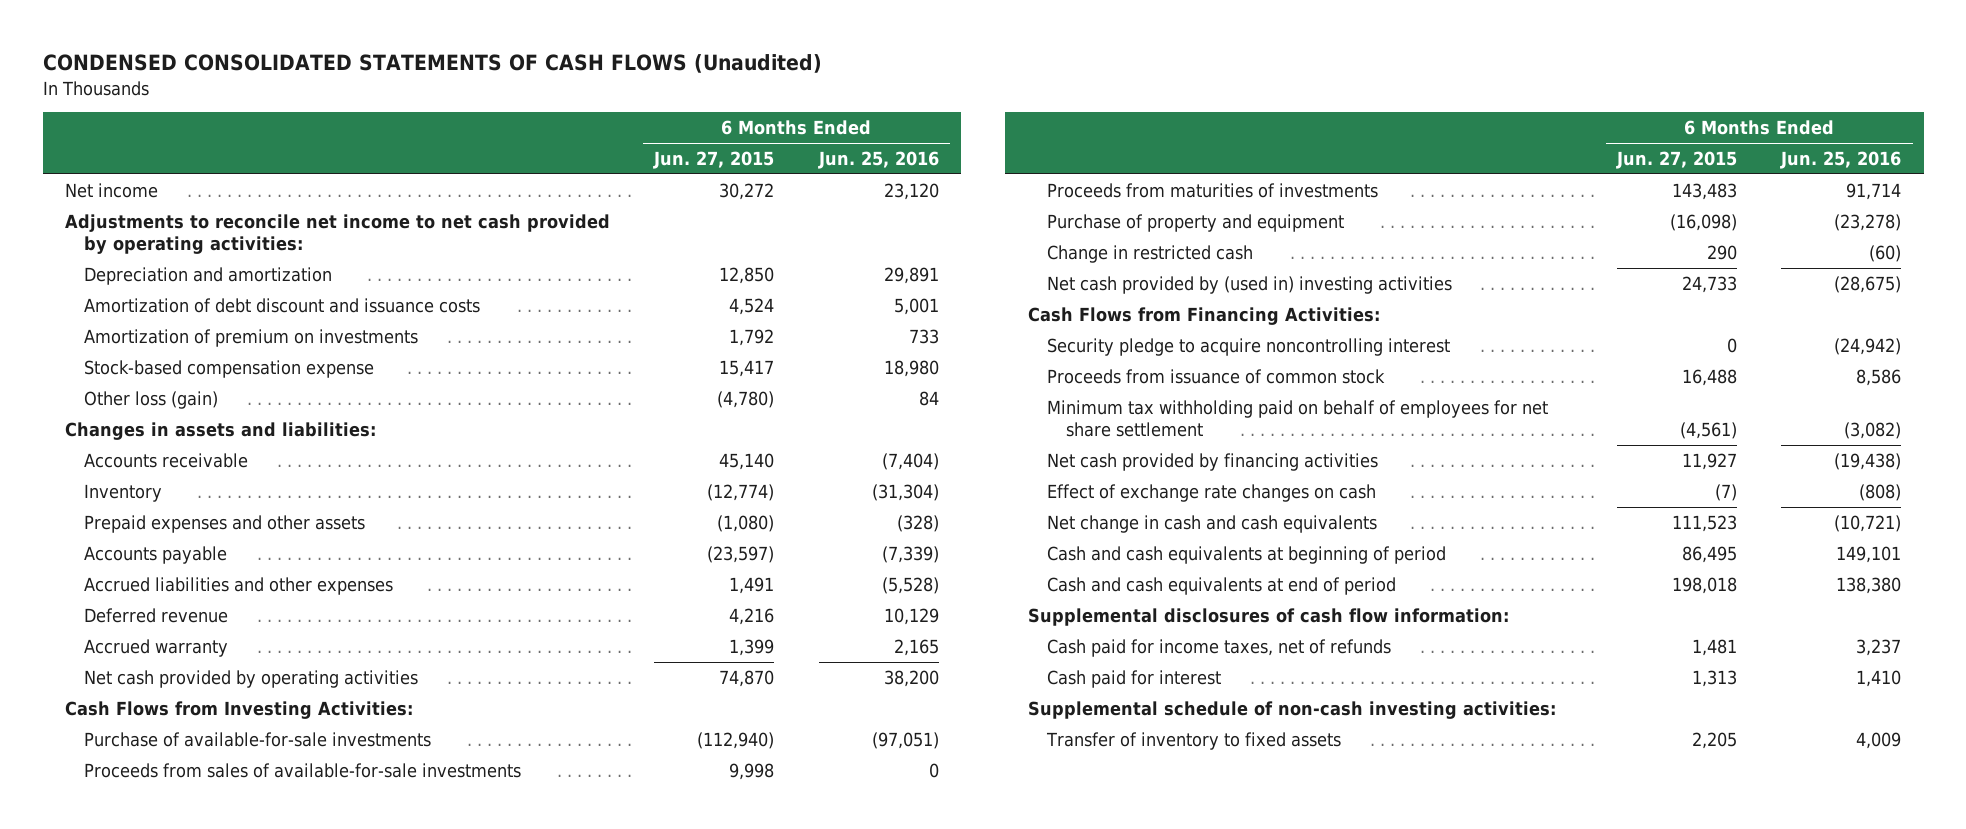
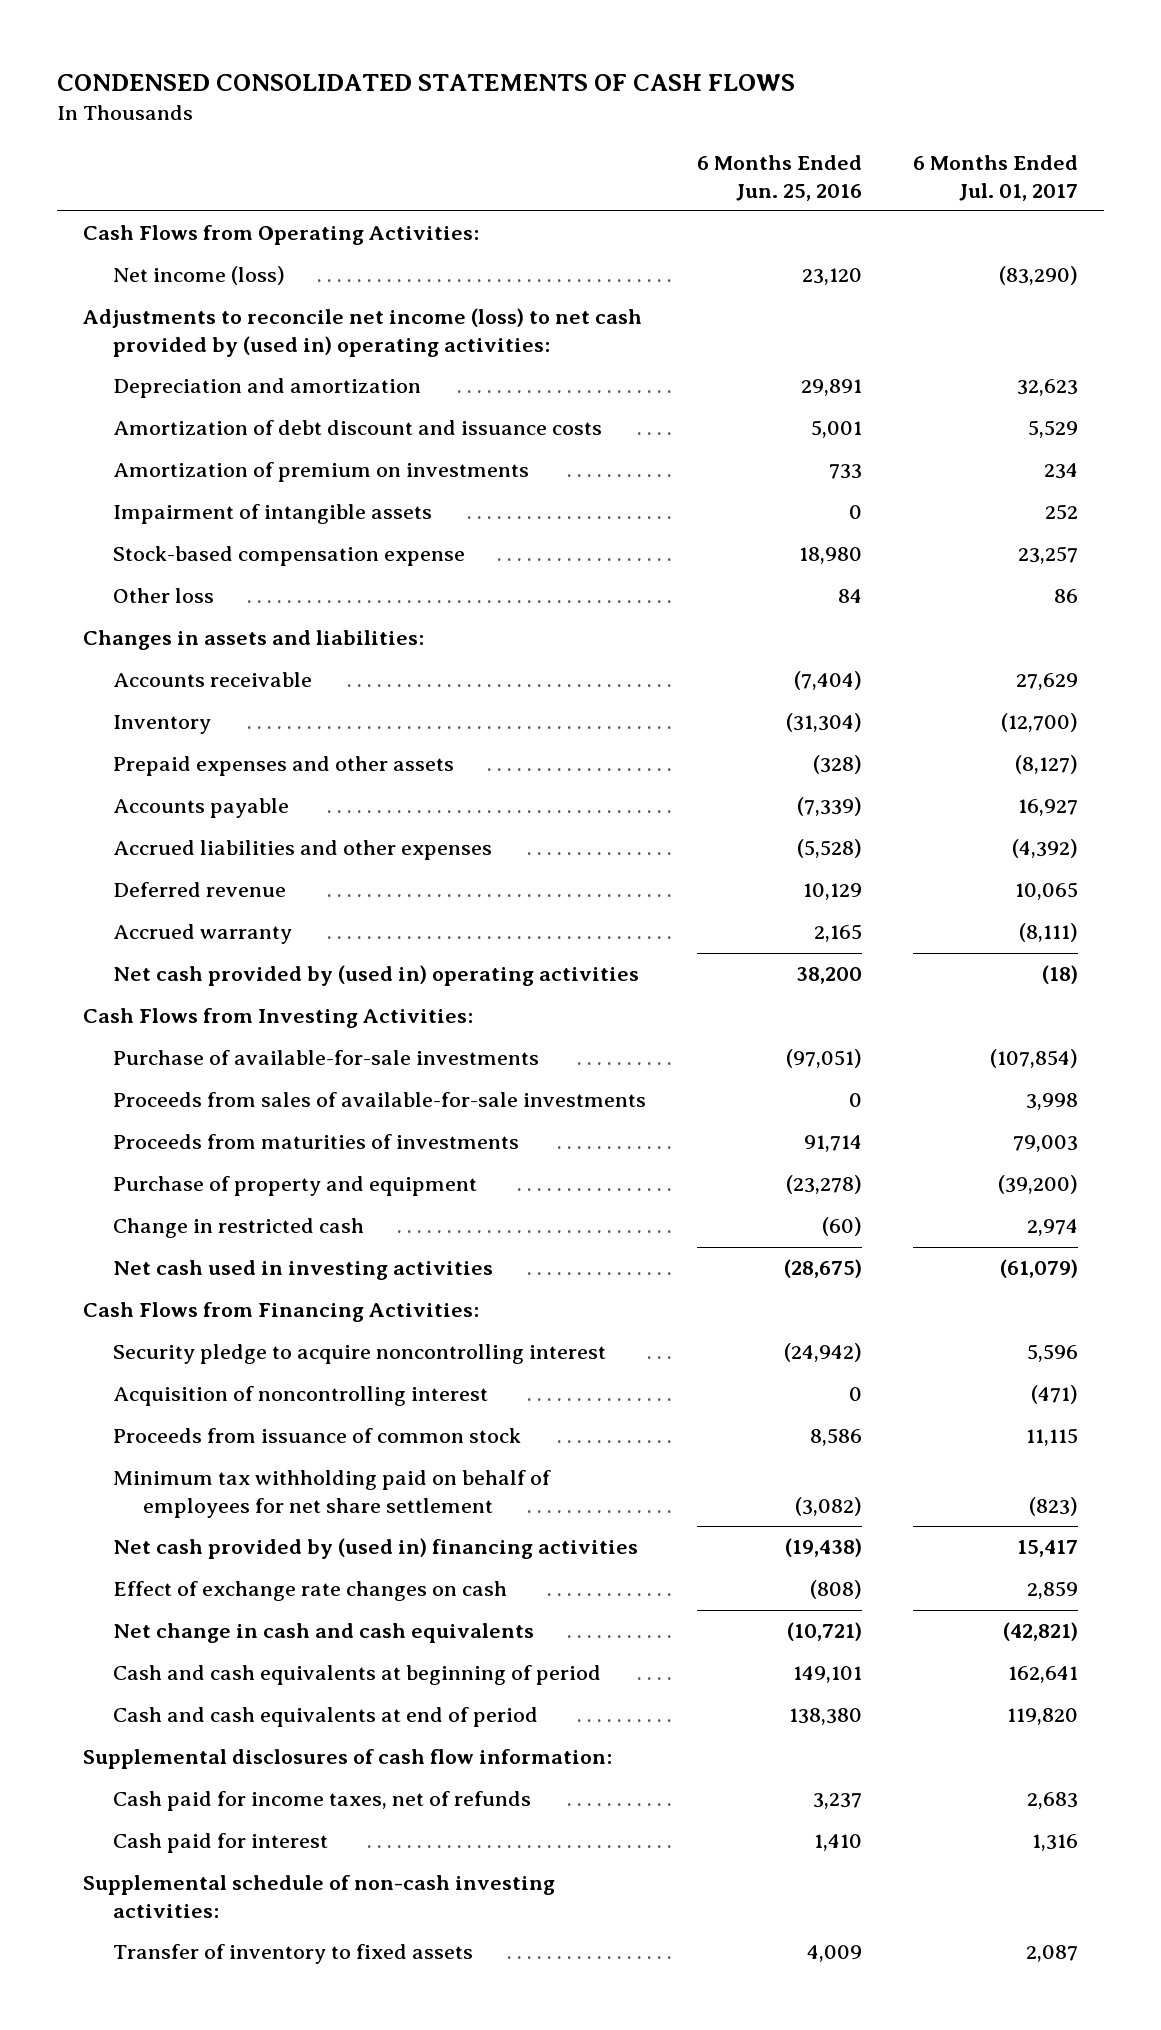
[42,54,822,74] CONDENSED CONSOLIDATED STATEMENTS OF CASH FLOWS (Unaudited) -> [57,73,796,91] CONDENSED CONSOLIDATED STATEMENTS OF CASH FLOWS
[653,151,775,170] Jun. 27, 2015 -> none
none -> [913,154,1079,201] 6 Months Ended Jul. 01, 2017
none -> [82,225,479,246] Cash Flows from Operating Activities:
[64,182,158,198] Net income -> [112,266,285,286] Net income (loss)
[64,213,610,254] Adjustments to reconcile net income to net cash provided by operating activities: -> [82,308,642,358] Adjustments to reconcile net income (loss) to net cash provided by (used in) operating activities:
none -> [112,504,432,525] Impairment of intangible assets
[83,390,218,409] Other loss (gain) -> [112,588,214,604] Other loss
[83,669,418,688] Net cash provided by operating activities -> [112,965,639,987] Net cash provided by (used in) operating activities
[1046,275,1452,294] Net cash provided by (used in) investing activities -> [112,1260,493,1281] Net cash used in investing activities
none -> [112,1386,488,1407] Acquisition of noncontrolling interest
[1046,452,1378,471] Net cash provided by financing activities -> [112,1538,638,1560] Net cash provided by (used in) financing activities

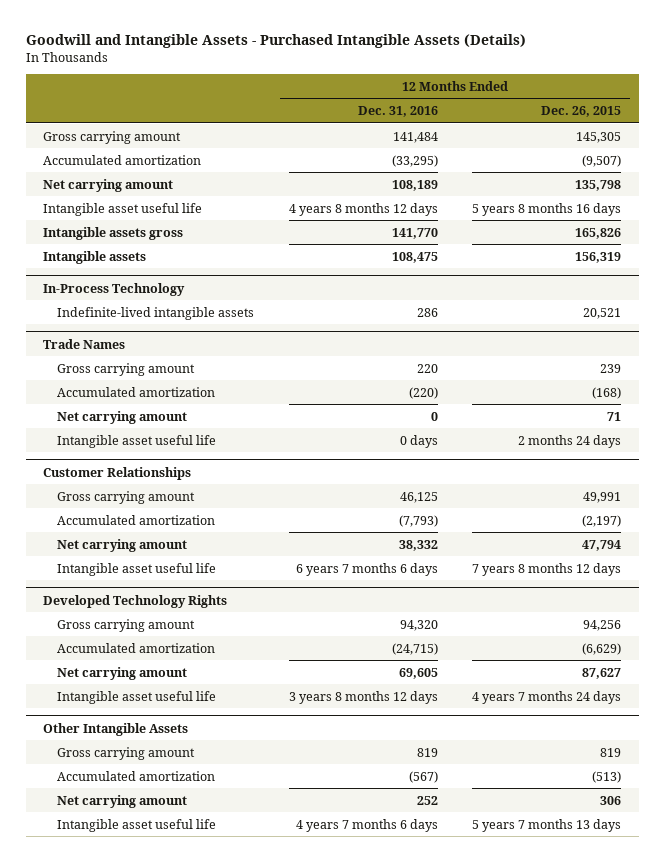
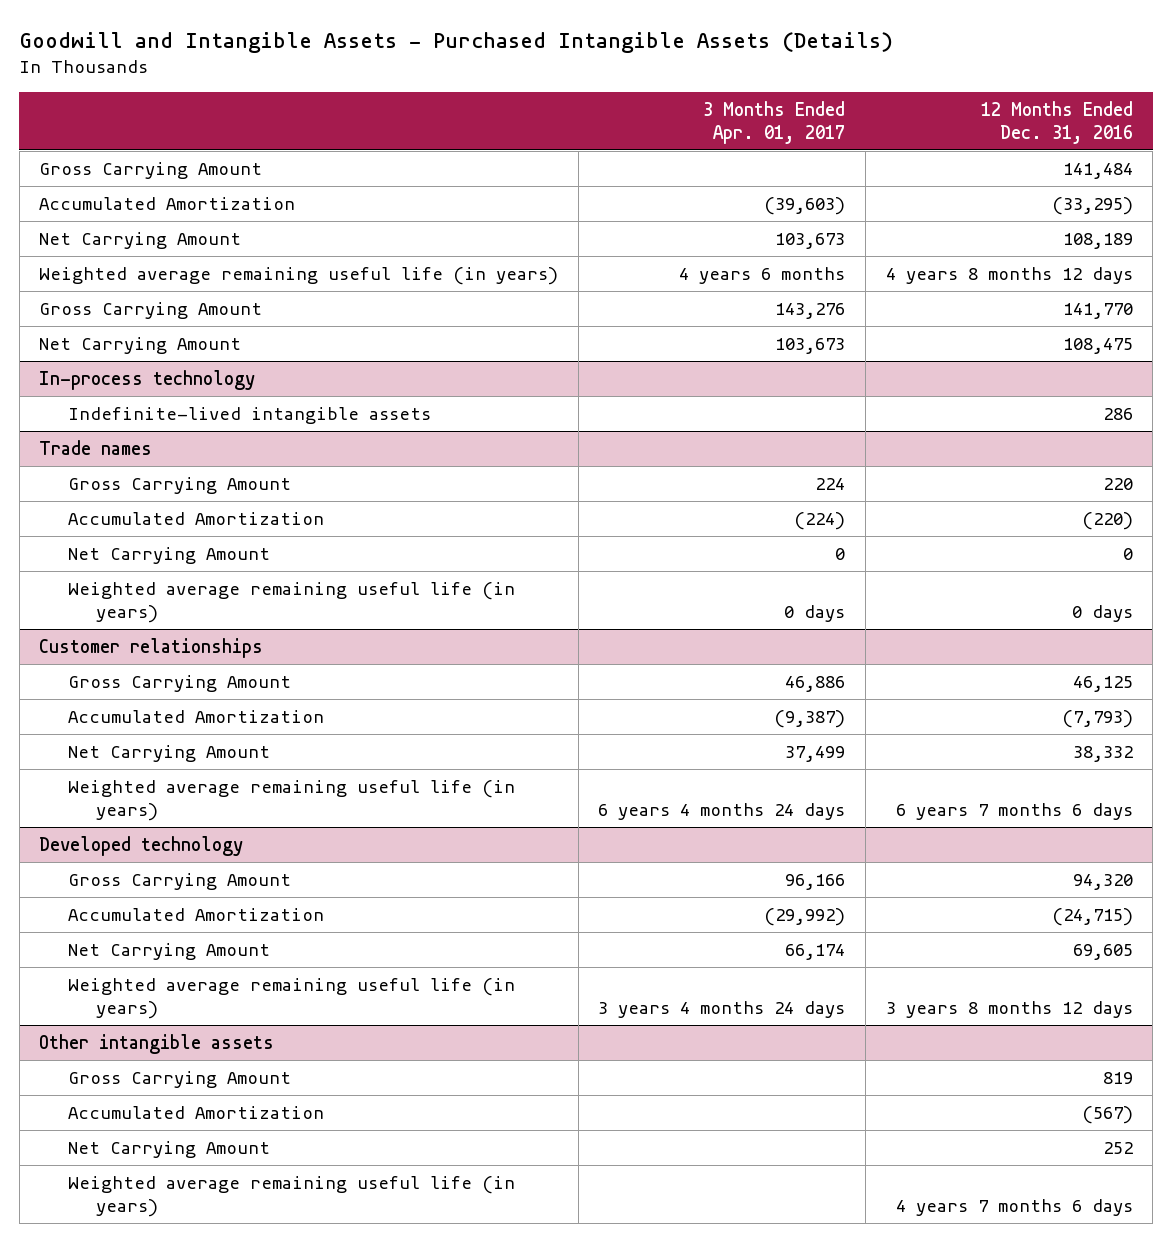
[541,106,622,118] Dec. 26, 2015 -> none
none -> [703,100,846,144] 3 Months Ended Apr. 01, 2017
[43,130,182,144] Gross carrying amount -> [39,161,263,179] Gross Carrying Amount
[43,154,202,165] Accumulated amortization -> [39,196,296,210] Accumulated Amortization
[43,178,174,192] Net carrying amount -> [39,231,242,249] Net Carrying Amount
[43,202,203,216] Intangible asset useful life -> [39,266,559,285] Weighted average remaining useful life (in years)
[43,226,184,240] Intangible assets gross -> [39,301,263,319] Gross Carrying Amount
[43,250,147,264] Intangible assets -> [39,336,242,354] Net Carrying Amount
[43,282,186,296] In-Process Technology -> [39,369,256,390] In-process technology
[43,338,126,349] Trade Names -> [39,439,153,455] Trade names
[56,362,195,376] Gross carrying amount -> [67,476,291,494] Gross Carrying Amount
[56,386,215,397] Accumulated amortization -> [67,511,324,525] Accumulated Amortization
[56,410,187,424] Net carrying amount -> [67,546,270,564] Net Carrying Amount
[56,434,216,448] Intangible asset useful life -> [67,581,515,624] Weighted average remaining useful life (in years)
[43,466,192,480] Customer Relationships -> [39,637,264,658] Customer relationships
[56,490,195,504] Gross carrying amount -> [67,674,291,692] Gross Carrying Amount
[56,514,215,525] Accumulated amortization -> [67,709,324,723] Accumulated Amortization
[56,538,187,552] Net carrying amount -> [67,744,270,762] Net Carrying Amount
[56,562,216,576] Intangible asset useful life -> [67,779,515,822] Weighted average remaining useful life (in years)
[43,594,228,608] Developed Technology Rights -> [39,835,244,856] Developed technology
[56,618,195,632] Gross carrying amount -> [67,872,291,890] Gross Carrying Amount
[56,642,215,653] Accumulated amortization -> [67,907,324,921] Accumulated Amortization
[56,666,187,680] Net carrying amount -> [67,942,270,960] Net Carrying Amount
[56,690,216,704] Intangible asset useful life -> [67,977,515,1020] Weighted average remaining useful life (in years)
[43,722,189,736] Other Intangible Assets -> [39,1033,275,1054] Other intangible assets
[56,746,195,760] Gross carrying amount -> [67,1070,291,1088] Gross Carrying Amount
[56,770,215,781] Accumulated amortization -> [67,1105,324,1119] Accumulated Amortization
[56,794,187,808] Net carrying amount -> [67,1140,270,1158] Net Carrying Amount
[56,818,216,832] Intangible asset useful life -> [67,1175,515,1218] Weighted average remaining useful life (in years)

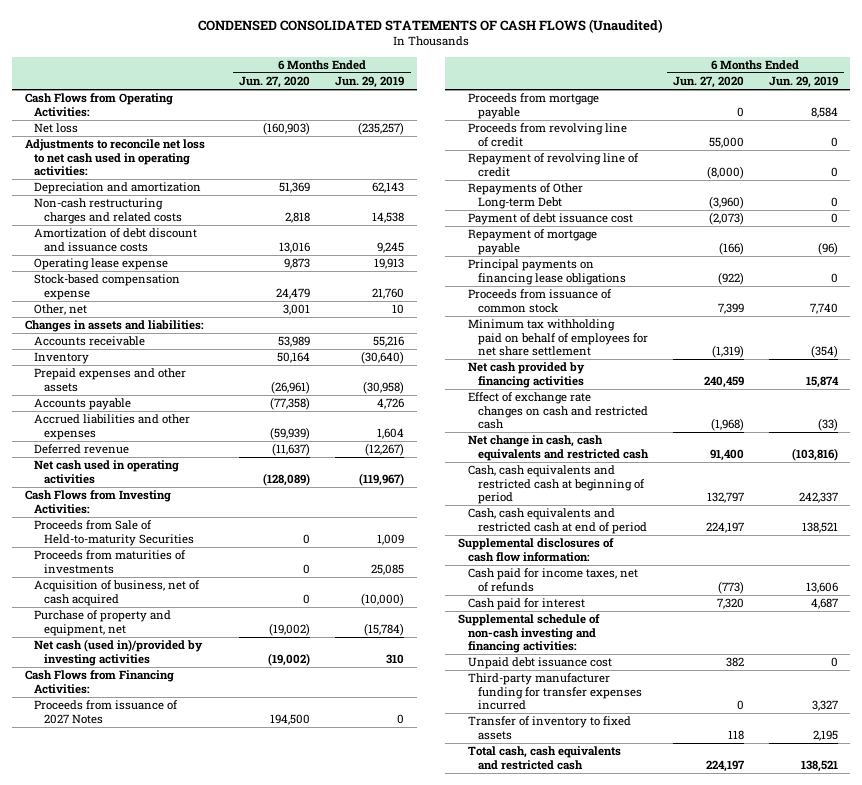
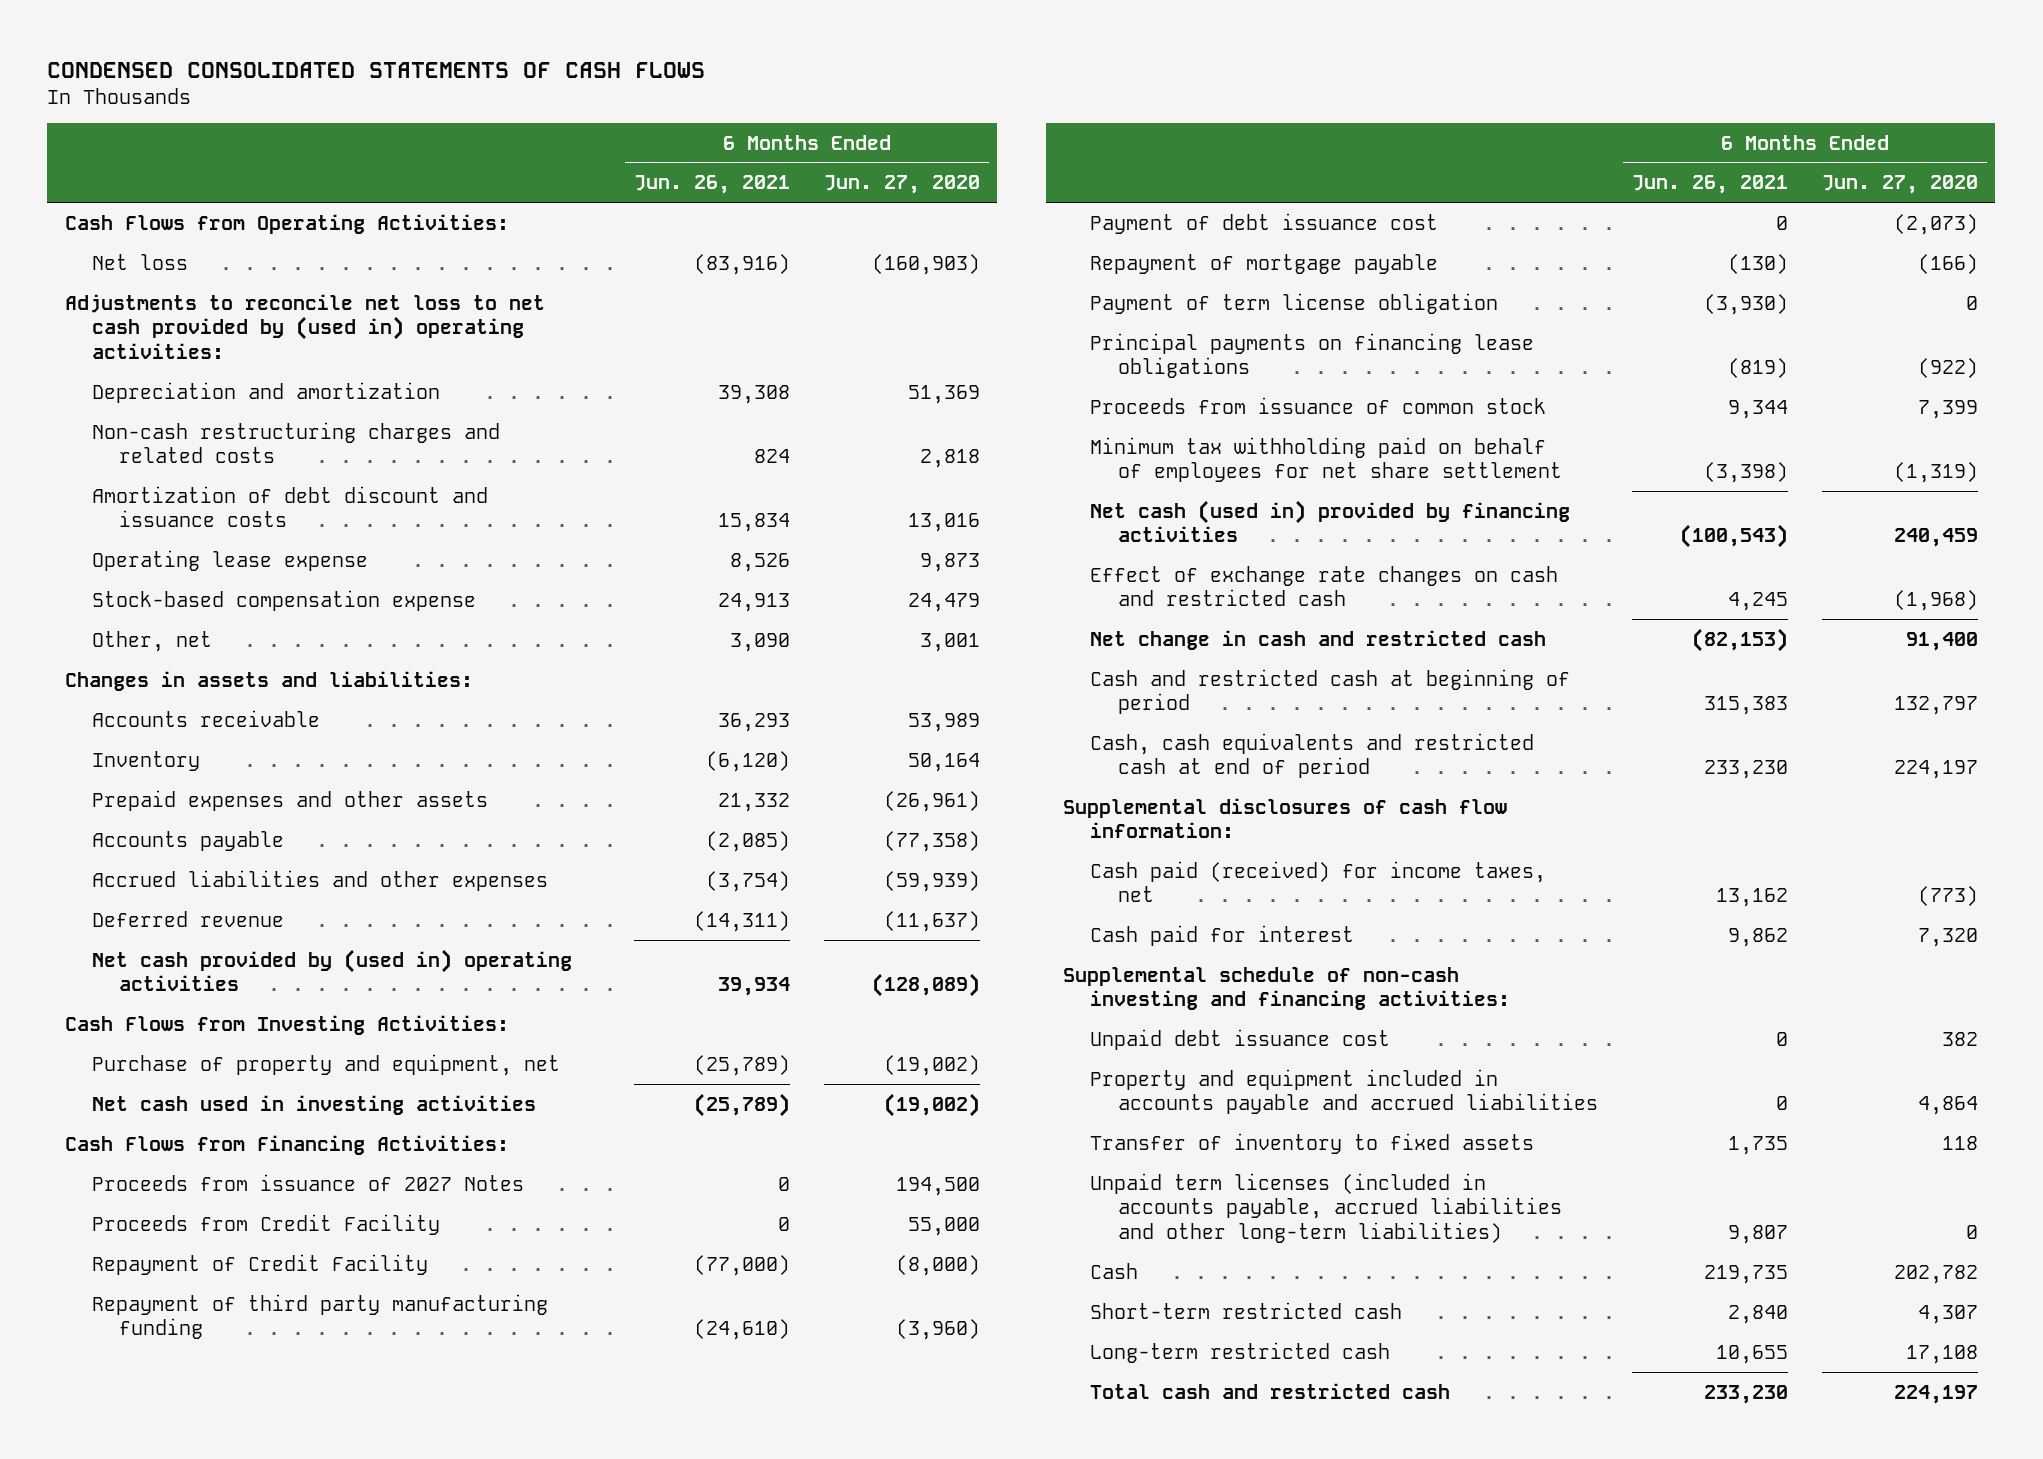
[198,18,664,33] CONDENSED CONSOLIDATED STATEMENTS OF CASH FLOWS (Unaudited) -> [47,61,706,78] CONDENSED CONSOLIDATED STATEMENTS OF CASH FLOWS
[335,76,405,89] Jun. 29, 2019 -> none
none -> [633,175,790,195] Jun. 26, 2021
[24,139,205,177] Adjustments to reconcile net loss to net cash used in operating activities: -> [64,293,545,359] Adjustments to reconcile net loss to net cash provided by (used in) operating activities:
[34,460,180,484] Net cash used in operating activities -> [91,948,572,992] Net cash provided by (used in) operating activities
[34,520,195,546] Proceeds from Sale of Held-to-maturity Securities -> none
[34,550,187,574] Proceeds from maturities of investments -> none
[34,580,201,606] Acquisition of business, net of cash acquired -> none
[34,639,204,666] Net cash (used in)/provided by investing activities -> [91,1094,536,1115] Net cash used in investing activities
[467,93,599,119] Proceeds from mortgage payable -> none
[467,123,627,147] Proceeds from revolving line of credit -> [91,1213,440,1235] Proceeds from Credit Facility
[467,153,639,177] Repayment of revolving line of credit -> [91,1253,428,1275] Repayment of Credit Facility
[467,183,583,209] Repayments of Other Long-term Debt -> [91,1293,548,1340] Repayment of third party manufacturing funding
none -> [1090,292,1499,314] Payment of term license obligation
[467,362,585,388] Net cash provided by financing activities -> [1090,499,1571,543] Net cash (used in) provided by financing activities
[467,435,649,461] Net change in cash, cash equivalents and restricted cash -> [1090,629,1547,650] Net change in cash and restricted cash
[467,465,645,505] Cash, cash equivalents and restricted cash at beginning of period -> [1090,668,1571,715] Cash and restricted cash at beginning of period
[467,568,638,592] Cash paid for income taxes, net of refunds -> [1090,860,1547,903] Cash paid (received) for income taxes, net
[467,673,642,711] Third-party manufacturer funding for transfer expenses incurred -> none
none -> [1090,1068,1598,1115] Property and equipment included in accounts payable and accrued liabilities
none -> [1090,1172,1562,1243] Unpaid term licenses (included in accounts payable, accrued liabilities and other long-term liabilities)
none -> [1090,1262,1139,1279] Cash
none -> [1090,1301,1403,1319] Short-term restricted cash
none -> [1090,1341,1391,1363] Long-term restricted cash
[467,746,621,770] Total cash, cash equivalents and restricted cash -> [1090,1382,1451,1399] Total cash and restricted cash

